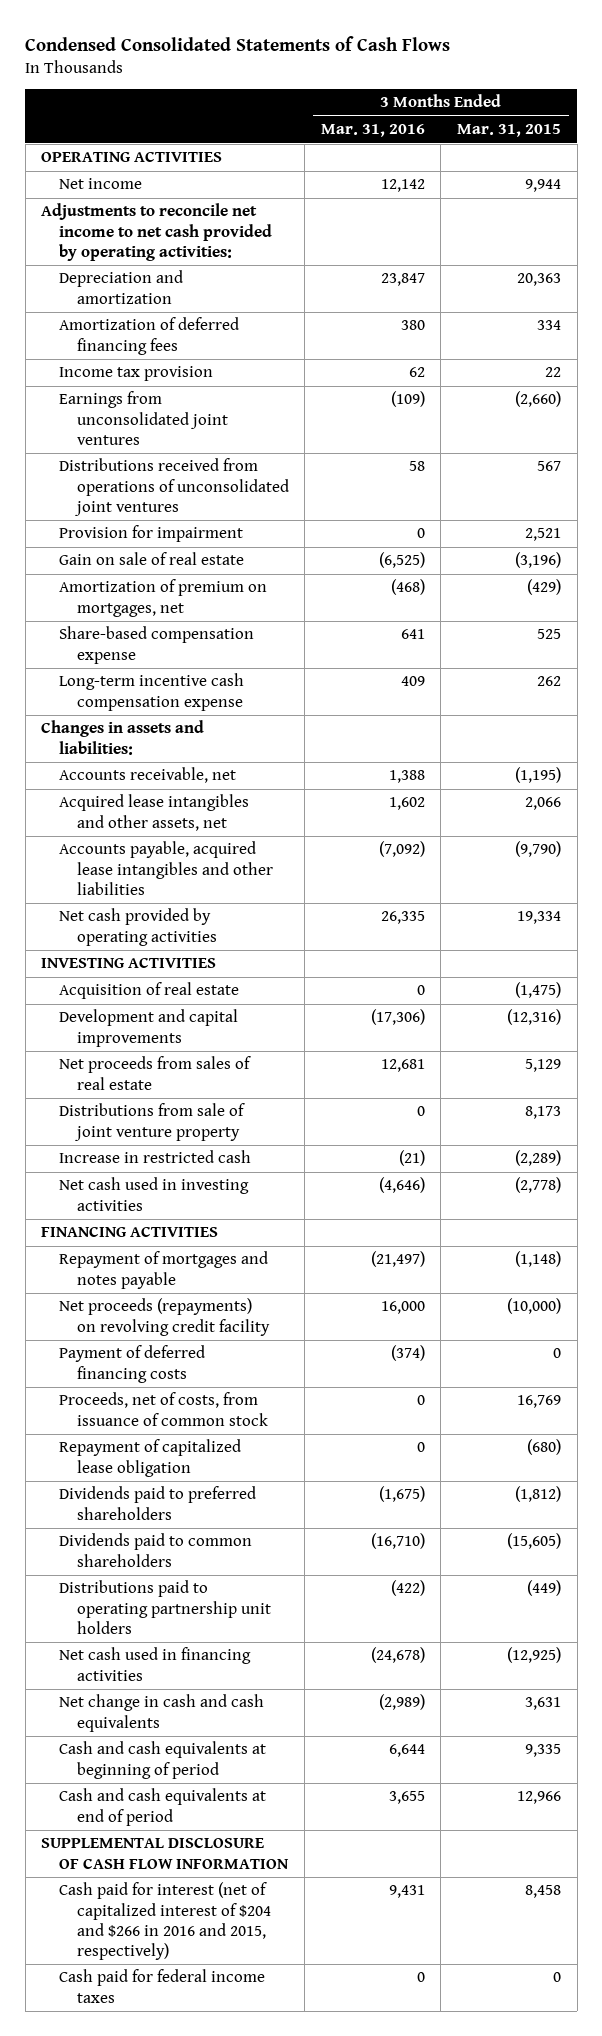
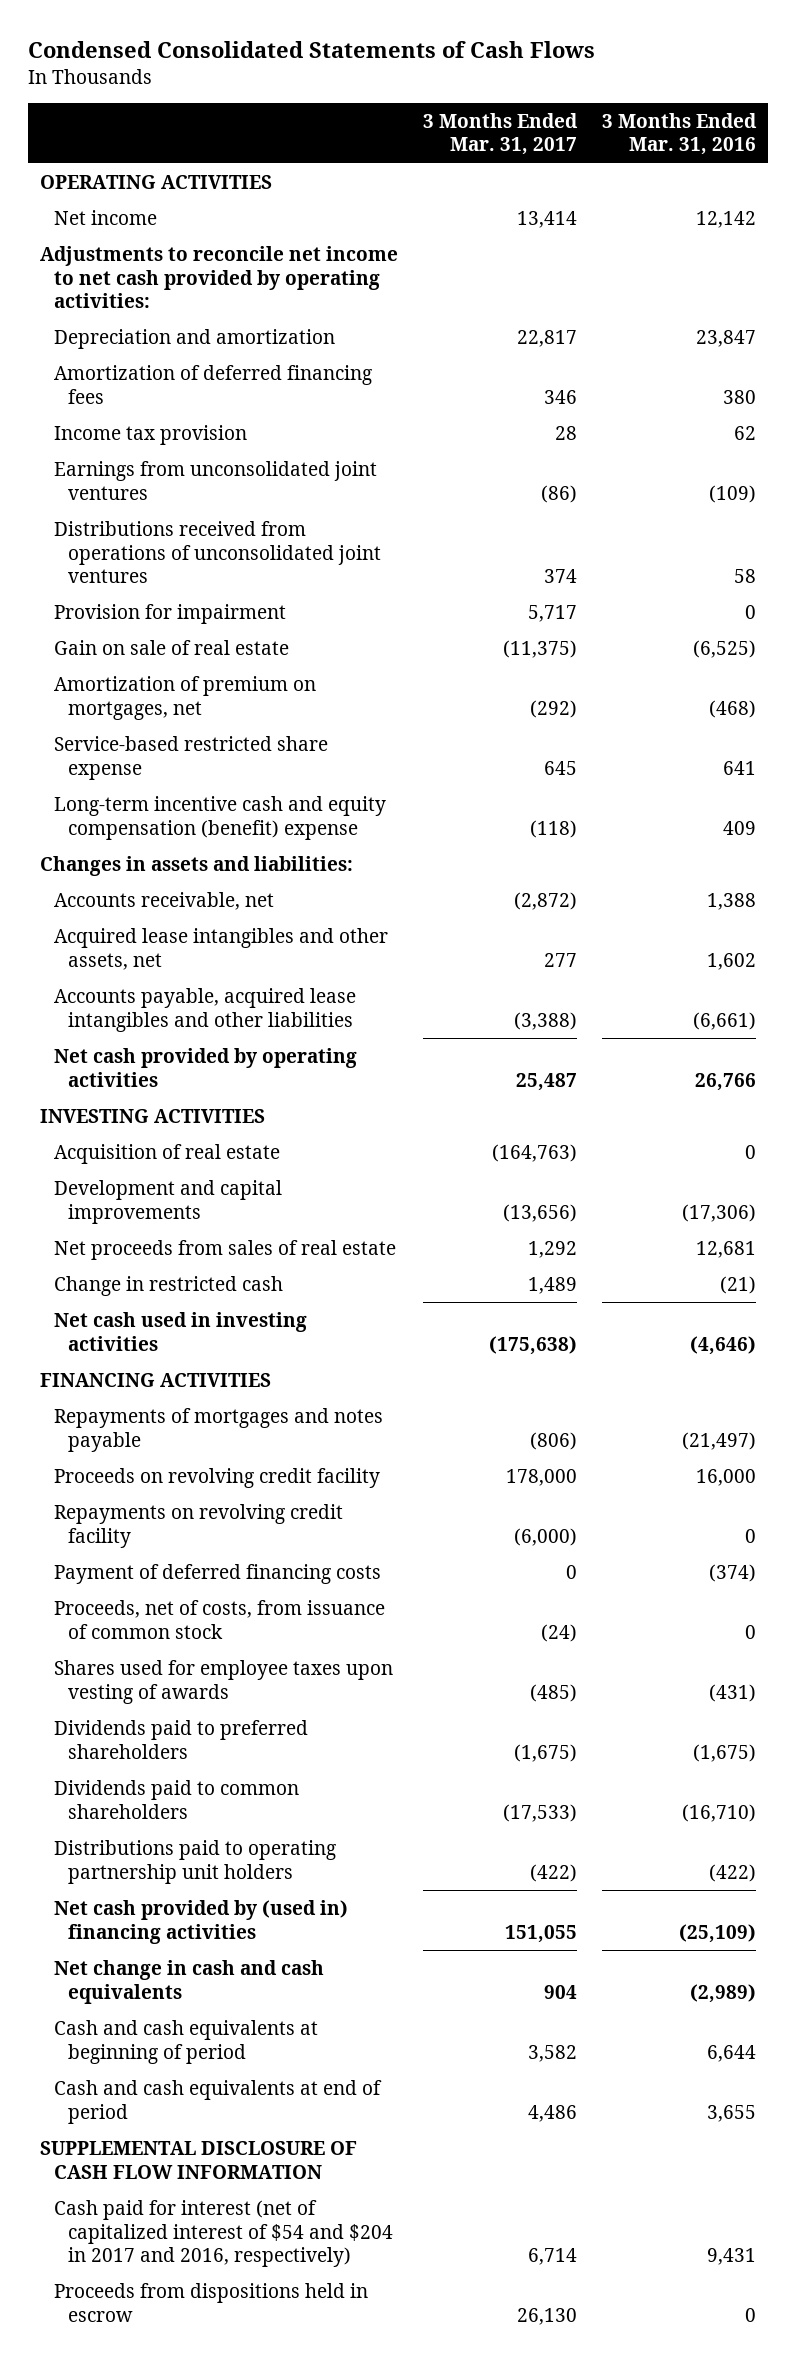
[457,124,562,138] Mar. 31, 2015 -> none
none -> [423,112,579,156] 3 Months Ended Mar. 31, 2017
[59,626,255,664] Share-based compensation expense -> [54,736,329,780] Service-based restricted share expense
[59,673,245,711] Long-term incentive cash compensation expense -> [54,796,387,840] Long-term incentive cash and equity compensation (benefit) expense
[378,841,425,858] (7,092) -> [692,1011,756,1030] (6,661)
[380,911,425,925] 26,335 -> [694,1072,756,1091] 26,766
[59,1103,246,1141] Distributions from sale of joint venture property -> none
[59,1150,252,1164] Increase in restricted cash -> [54,1276,284,1297] Change in restricted cash
[59,1251,269,1289] Repayment of mortgages and notes payable -> [54,1408,384,1452] Repayments of mortgages and notes payable
[59,1298,270,1336] Net proceeds (repayments) on revolving credit facility -> [54,1468,381,1489] Proceeds on revolving credit facility
none -> [54,1504,344,1548] Repayments on revolving credit facility
[59,1439,242,1477] Repayment of capitalized lease obligation -> none
none -> [54,1660,394,1704] Shares used for employee taxes upon vesting of awards
[59,1647,252,1681] Net cash used in financing activities -> [54,1900,349,1944] Net cash provided by (used in) financing activities
[370,1647,425,1664] (24,678) -> [678,1923,756,1943] (25,109)
[59,1969,266,2003] Cash paid for federal income taxes -> none
[59,1882,271,1961] Cash paid for interest (net of capitalized interest of $204 and $266 in 2016 and 2015, respectively) -> [54,2200,394,2268] Cash paid for interest (net of capitalized interest of $54 and $204 in 2017 and 2016, respectively)
none -> [54,2283,369,2322] Proceeds from dispositions held in escrow

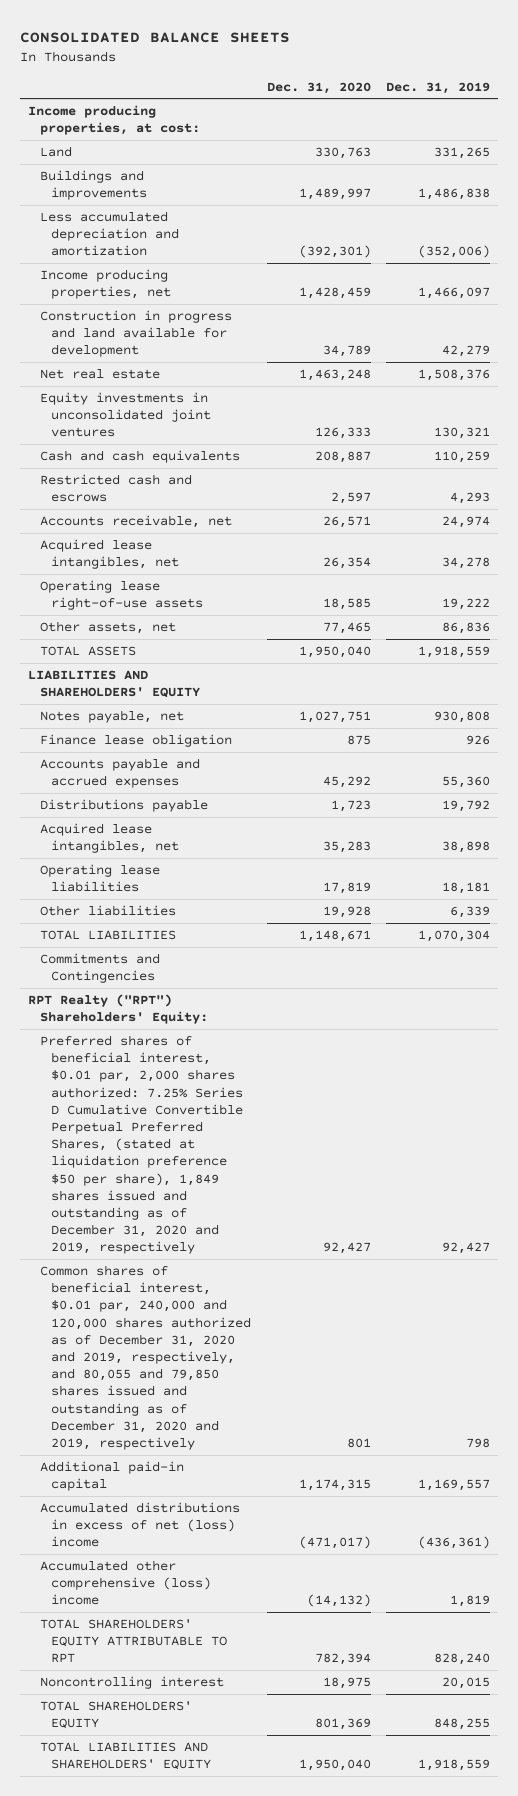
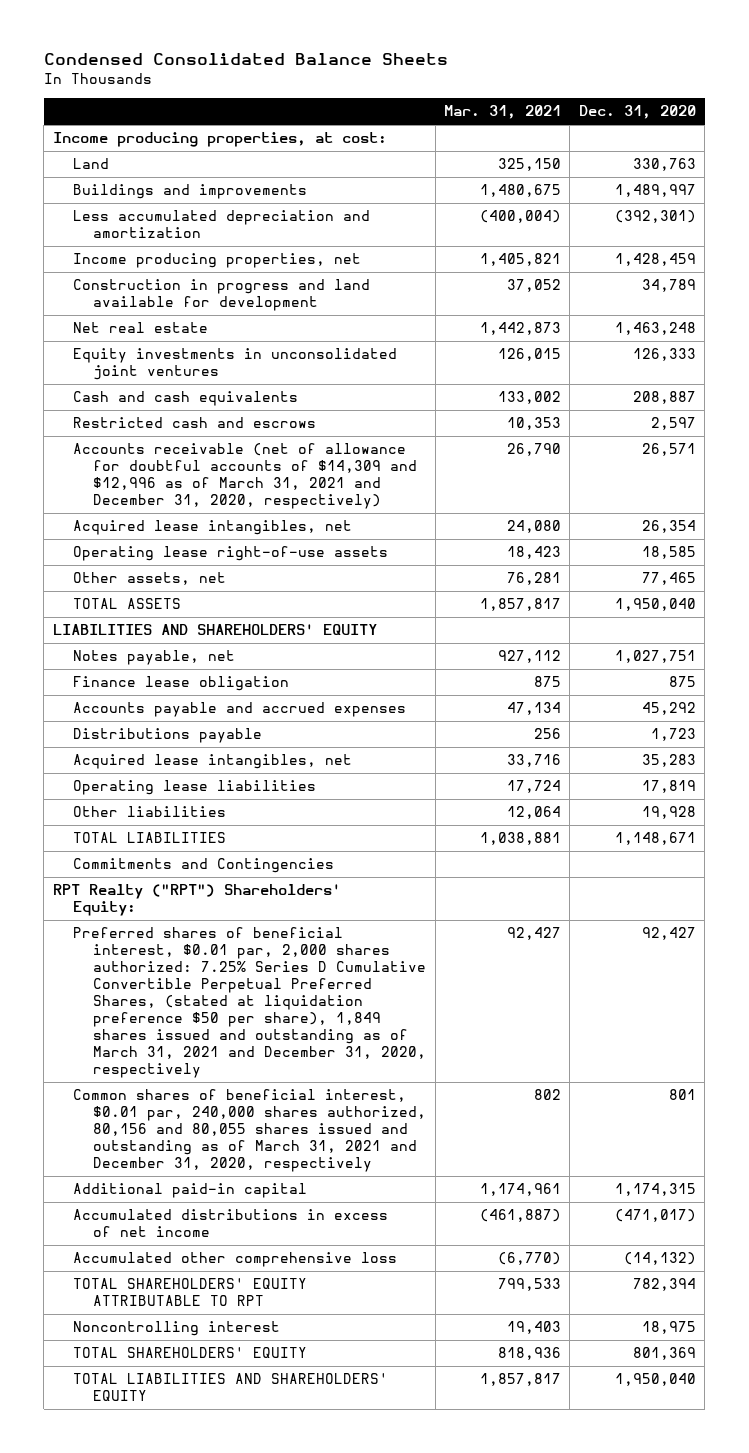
[20,31,291,43] CONSOLIDATED BALANCE SHEETS -> [43,53,448,66] Condensed Consolidated Balance Sheets
[385,81,490,94] Dec. 31, 2019 -> none
none -> [443,105,561,120] Mar. 31, 2021
[39,515,232,529] Accounts receivable, net -> [72,443,418,510] Accounts receivable (net of allowance for doubtful accounts of $14,309 and $12,996 as of March 31, 2021 and December 31, 2020, respectively)
[39,1035,244,1255] Preferred shares of beneficial interest, $0.01 par, 2,000 shares authorized: 7.25% Series D Cumulative Convertible Perpetual Preferred Shares, (stated at liquidation preference $50 per share), 1,849 shares issued and outstanding as of December 31, 2020 and 2019, respectively -> [72,927,427,1078] Preferred shares of beneficial interest, $0.01 par, 2,000 shares authorized: 7.25% Series D Cumulative Convertible Perpetual Preferred Shares, (stated at liquidation preference $50 per share), 1,849 shares issued and outstanding as of March 31, 2021 and December 31, 2020, respectively
[39,1265,252,1450] Common shares of beneficial interest, $0.01 par, 240,000 and 120,000 shares authorized as of December 31, 2020 and 2019, respectively, and 80,055 and 79,850 shares issued and outstanding as of December 31, 2020 and 2019, respectively -> [72,1089,427,1173] Common shares of beneficial interest, $0.01 par, 240,000 shares authorized, 80,156 and 80,055 shares issued and outstanding as of March 31, 2021 and December 31, 2020, respectively
[39,1502,240,1548] Accumulated distributions in excess of net (loss) income -> [72,1209,388,1238] Accumulated distributions in excess of net income
[39,1560,212,1606] Accumulated other comprehensive (loss) income -> [72,1252,397,1268] Accumulated other comprehensive loss

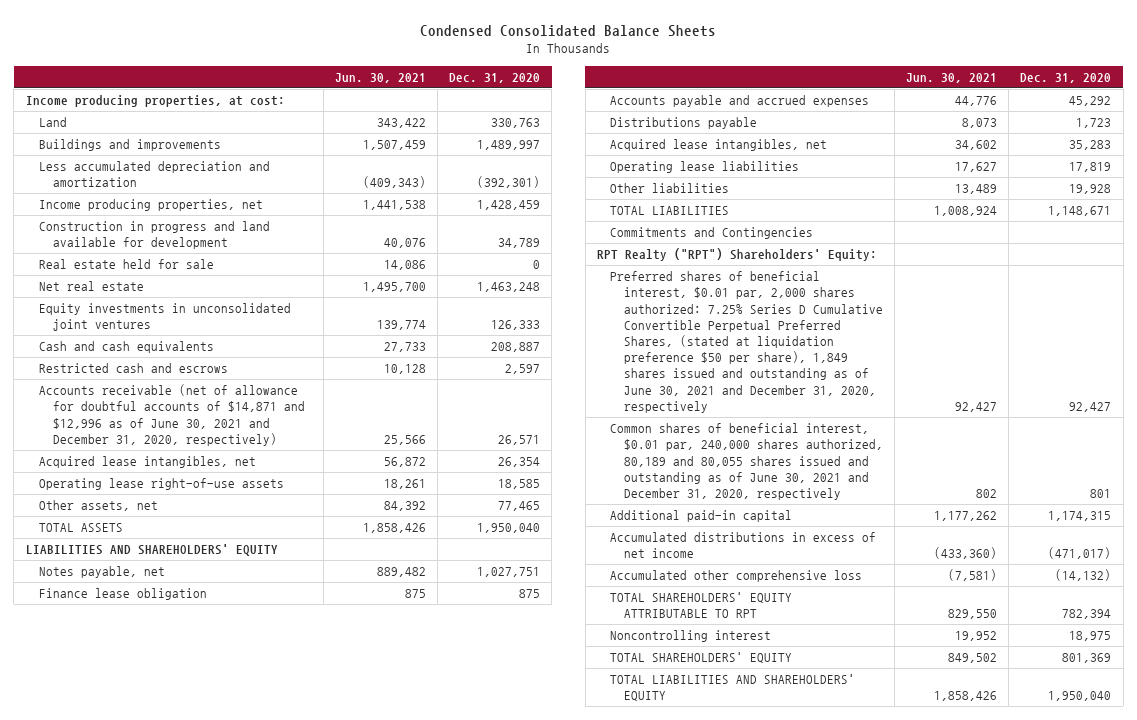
[443,105,561,120] Mar. 31, 2021 -> none
none -> [334,72,426,83] Jun. 30, 2021
none -> [39,259,215,270] Real estate held for sale
[72,443,418,510] Accounts receivable (net of allowance for doubtful accounts of $14,309 and $12,996 as of March 31, 2021 and December 31, 2020, respectively) -> [39,384,305,446] Accounts receivable (net of allowance for doubtful accounts of $14,871 and $12,996 as of June 30, 2021 and December 31, 2020, respectively)
[72,927,427,1078] Preferred shares of beneficial interest, $0.01 par, 2,000 shares authorized: 7.25% Series D Cumulative Convertible Perpetual Preferred Shares, (stated at liquidation preference $50 per share), 1,849 shares issued and outstanding as of March 31, 2021 and December 31, 2020, respectively -> [610,271,883,413] Preferred shares of beneficial interest, $0.01 par, 2,000 shares authorized: 7.25% Series D Cumulative Convertible Perpetual Preferred Shares, (stated at liquidation preference $50 per share), 1,849 shares issued and outstanding as of June 30, 2021 and December 31, 2020, respectively
[72,1089,427,1173] Common shares of beneficial interest, $0.01 par, 240,000 shares authorized, 80,156 and 80,055 shares issued and outstanding as of March 31, 2021 and December 31, 2020, respectively -> [610,423,883,501] Common shares of beneficial interest, $0.01 par, 240,000 shares authorized, 80,189 and 80,055 shares issued and outstanding as of June 30, 2021 and December 31, 2020, respectively

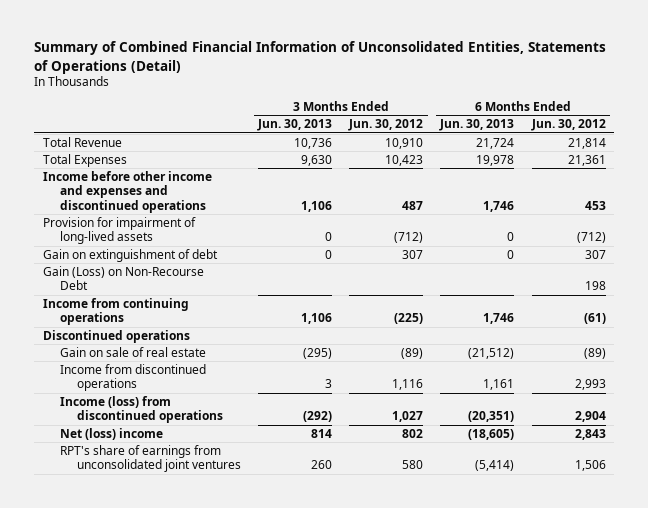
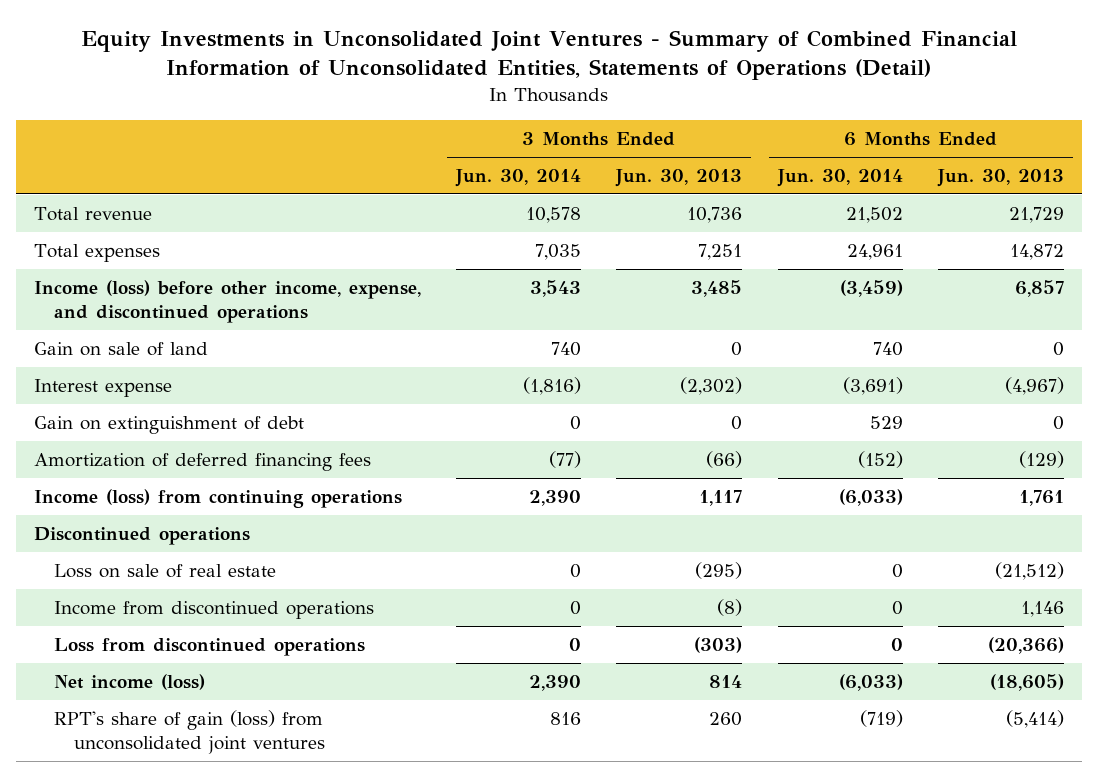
[34,41,607,74] Summary of Combined Financial Information of Unconsolidated Entities, Statements of Operations (Detail) -> [80,29,1017,81] Equity Investments in Unconsolidated Joint Ventures - Summary of Combined Financial Information of Unconsolidated Entities, Statements of Operations (Detail)
[348,119,424,132] Jun. 30, 2012 -> none
[530,119,606,132] Jun. 30, 2012 -> none
none -> [454,169,581,188] Jun. 30, 2014
none -> [776,169,903,188] Jun. 30, 2014
[42,216,196,245] Provision for impairment of long-lived assets -> none
[42,136,122,147] Total Revenue -> [33,206,152,221] Total revenue
[476,137,515,149] 21,724 -> [1009,206,1065,223] 21,729
[42,153,127,167] Total Expenses -> [33,243,160,262] Total expenses
[301,154,333,166] 9,630 -> [698,243,743,260] 7,251
[476,154,515,166] 19,978 -> [1010,243,1065,260] 14,872
[42,170,212,213] Income before other income and expenses and discontinued operations -> [33,279,421,324] Income (loss) before other income, expense, and discontinued operations
[301,200,333,212] 1,106 -> [691,279,743,297] 3,485
[483,200,515,212] 1,746 -> [1015,279,1065,297] 6,857
none -> [33,341,208,356] Gain on sale of land
none -> [33,378,172,397] Interest expense
[42,265,204,291] Gain (Loss) on Non-Recourse Debt -> none
none -> [33,452,371,471] Amortization of deferred financing fees
[42,297,189,326] Income from continuing operations -> [33,488,402,508] Income (loss) from continuing operations
[301,313,333,325] 1,106 -> [699,489,743,506] 1,117
[483,313,515,325] 1,746 -> [1019,489,1065,506] 1,761
[59,346,206,357] Gain on sale of real estate -> [53,563,276,578] Loss on sale of real estate
[325,379,333,389] 3 -> [717,598,743,616] (8)
[483,379,515,391] 1,161 -> [1021,600,1065,617] 1,146
[59,395,224,424] Income (loss) from discontinued operations -> [53,637,365,656] Loss from discontinued operations
[303,411,333,423] (292) -> [694,636,743,653] (303)
[468,411,515,423] (20,351) -> [988,636,1065,654] (20,366)
[59,427,163,440] Net (loss) income -> [53,673,205,690] Net income (loss)
[59,444,242,473] RPT's share of earnings from unconsolidated joint ventures -> [53,709,325,755] RPT's share of gain (loss) from unconsolidated joint ventures

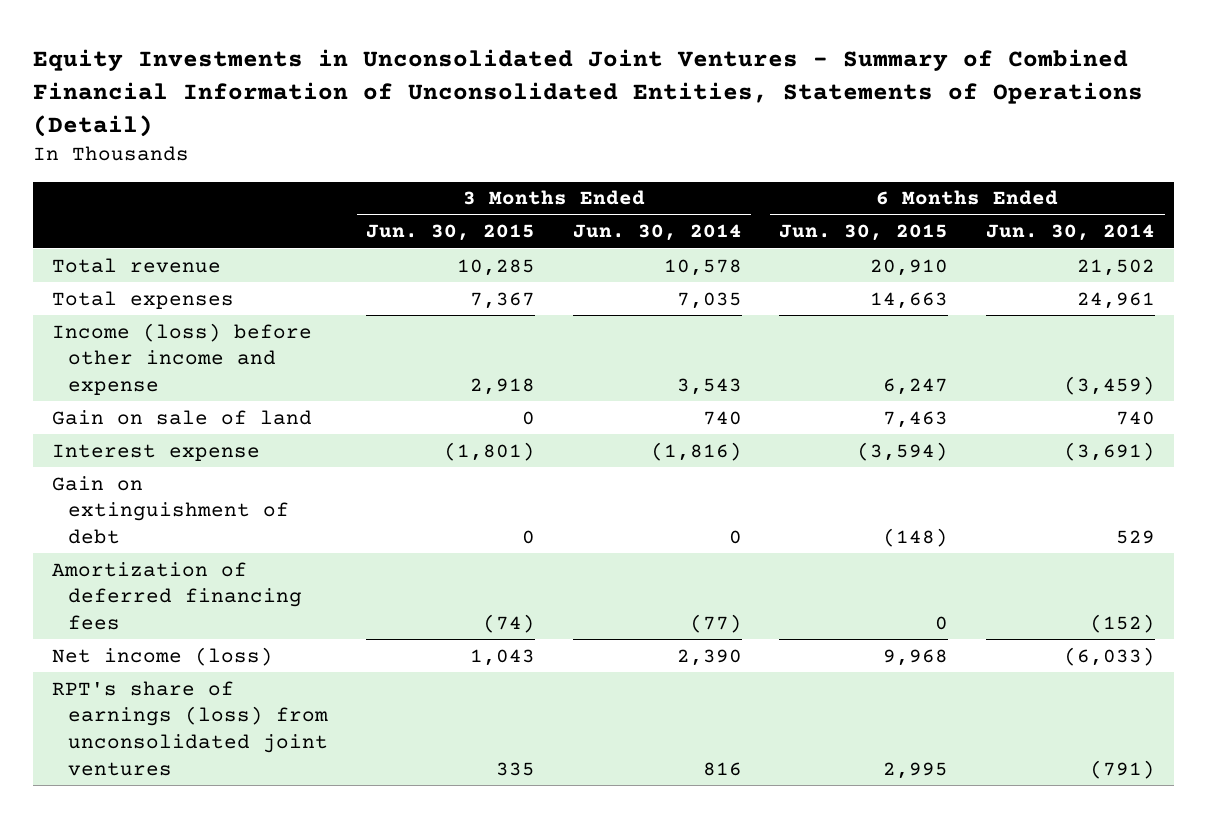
[615,169,743,188] Jun. 30, 2013 -> none
[937,169,1065,188] Jun. 30, 2013 -> none
none -> [366,224,536,242] Jun. 30, 2015
none -> [779,224,949,242] Jun. 30, 2015
[33,279,421,324] Income (loss) before other income, expense, and discontinued operations -> [51,322,312,395] Income (loss) before other income and expense
[33,488,402,508] Income (loss) from continuing operations -> none
[33,526,250,545] Discontinued operations -> none
[53,563,276,578] Loss on sale of real estate -> none
[53,600,374,619] Income from discontinued operations -> none
[53,637,365,656] Loss from discontinued operations -> none
[53,709,325,755] RPT's share of gain (loss) from unconsolidated joint ventures -> [51,680,329,776] RPT's share of earnings (loss) from unconsolidated joint ventures
[859,709,903,727] (719) -> [1090,759,1156,779] (791)

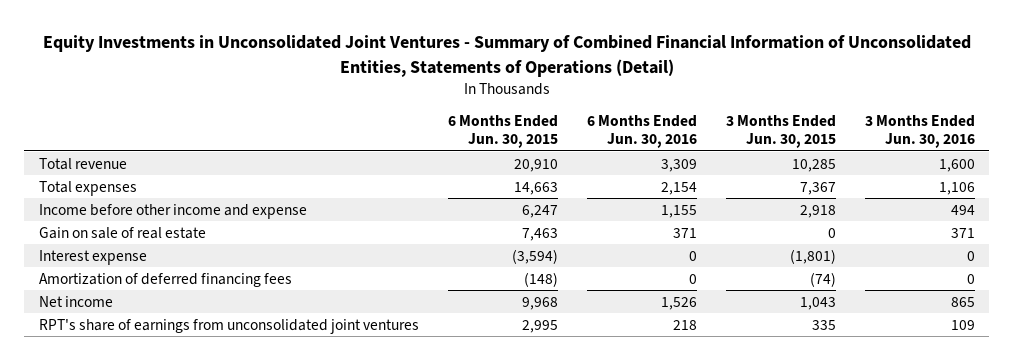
[572,224,742,242] Jun. 30, 2014 -> none
[986,224,1156,242] Jun. 30, 2014 -> none
none -> [586,114,697,149] 6 Months Ended Jun. 30, 2016
none -> [864,114,975,149] 3 Months Ended Jun. 30, 2016
[51,322,312,395] Income (loss) before other income and expense -> [38,203,307,219] Income before other income and expense
[51,409,312,425] Gain on sale of land -> [38,226,206,239] Gain on sale of real estate
[51,475,290,544] Gain on extinguishment of debt -> none
[935,615,949,630] 0 -> [523,271,558,287] (148)
[51,646,273,666] Net income (loss) -> [38,295,113,307] Net income
[51,680,329,776] RPT's share of earnings (loss) from unconsolidated joint ventures -> [38,318,419,334] RPT's share of earnings from unconsolidated joint ventures

